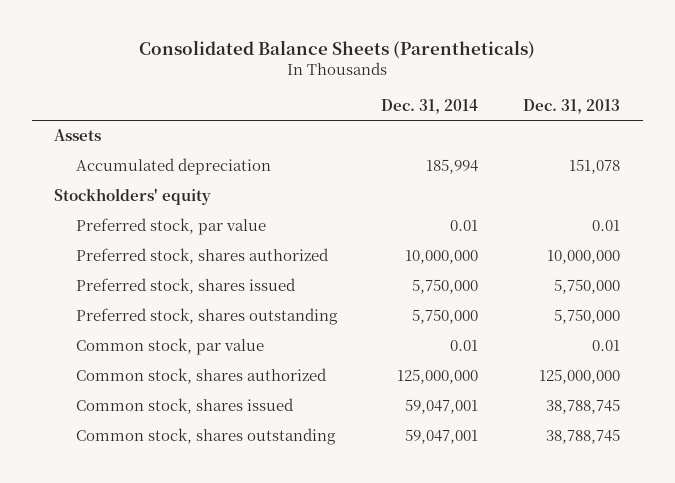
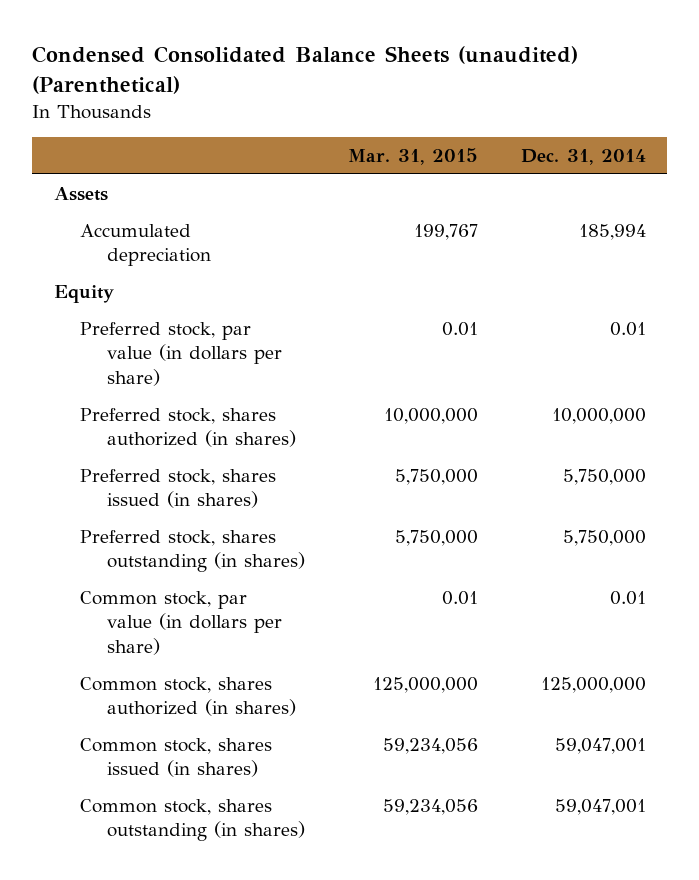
[139,40,536,60] Consolidated Balance Sheets (Parentheticals) -> [32,45,579,94] Condensed Consolidated Balance Sheets (unaudited) (Parenthetical)
[523,98,621,114] Dec. 31, 2013 -> none
none -> [347,147,478,165] Mar. 31, 2015
[54,188,212,206] Stockholders' equity -> [53,284,114,303] Equity
[75,218,266,236] Preferred stock, par value -> [80,321,282,386] Preferred stock, par value (in dollars per share)
[75,248,329,265] Preferred stock, shares authorized -> [80,407,296,448] Preferred stock, shares authorized (in shares)
[75,278,296,295] Preferred stock, shares issued -> [80,468,277,509] Preferred stock, shares issued (in shares)
[75,308,338,326] Preferred stock, shares outstanding -> [80,529,305,573] Preferred stock, shares outstanding (in shares)
[75,338,264,356] Common stock, par value -> [80,590,282,655] Common stock, par value (in dollars per share)
[75,368,327,385] Common stock, shares authorized -> [80,676,296,717] Common stock, shares authorized (in shares)
[75,398,294,415] Common stock, shares issued -> [80,737,273,778] Common stock, shares issued (in shares)
[75,428,336,446] Common stock, shares outstanding -> [80,798,305,842] Common stock, shares outstanding (in shares)

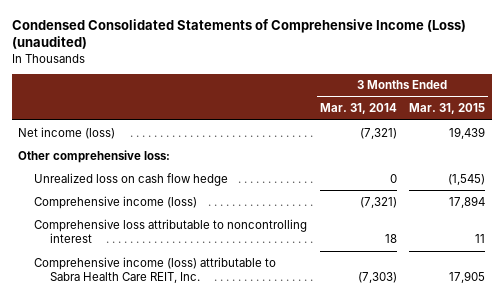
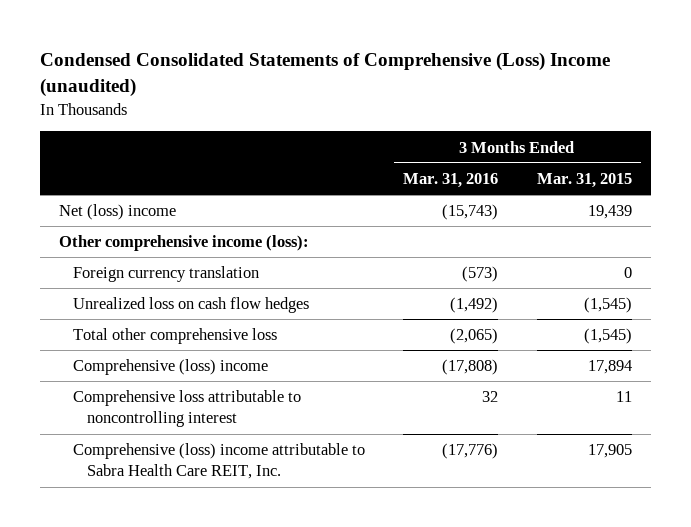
[12,18,467,50] Condensed Consolidated Statements of Comprehensive Income (Loss) (unaudited) -> [40,52,611,98] Condensed Consolidated Statements of Comprehensive (Loss) Income (unaudited)
[319,103,397,115] Mar. 31, 2014 -> none
none -> [403,173,499,189] Mar. 31, 2016
[18,126,116,139] Net income (loss) -> [59,204,177,221] Net (loss) income
[18,149,171,163] Other comprehensive loss: -> [59,235,310,252] Other comprehensive income (loss):
none -> [73,266,260,283] Foreign currency translation
[34,172,229,186] Unrealized loss on cash flow hedge -> [73,297,310,314] Unrealized loss on cash flow hedges
none -> [73,328,278,345] Total other comprehensive loss
[34,195,198,209] Comprehensive income (loss) -> [73,359,269,376] Comprehensive (loss) income
[34,256,277,284] Comprehensive income (loss) attributable to Sabra Health Care REIT, Inc. -> [73,443,366,480] Comprehensive (loss) income attributable to Sabra Health Care REIT, Inc.

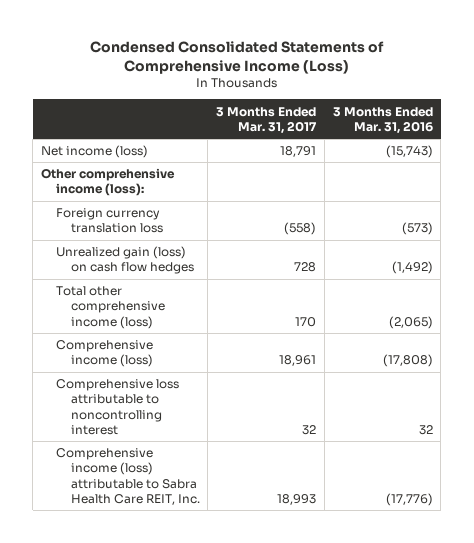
[40,52,611,98] Condensed Consolidated Statements of Comprehensive (Loss) Income (unaudited) -> [89,40,384,74] Condensed Consolidated Statements of Comprehensive Income (Loss)
[536,173,632,189] Mar. 31, 2015 -> none
none -> [216,106,318,134] 3 Months Ended Mar. 31, 2017
[59,204,177,221] Net (loss) income -> [41,145,149,159] Net income (loss)
[73,266,260,283] Foreign currency translation -> [55,208,163,234] Foreign currency translation loss
[73,297,310,314] Unrealized loss on cash flow hedges -> [55,246,194,275] Unrealized gain (loss) on cash flow hedges
[73,328,278,345] Total other comprehensive loss -> [55,286,165,329] Total other comprehensive income (loss)
[73,359,269,376] Comprehensive (loss) income -> [55,340,153,368] Comprehensive income (loss)
[73,443,366,480] Comprehensive (loss) income attributable to Sabra Health Care REIT, Inc. -> [55,448,200,506] Comprehensive income (loss) attributable to Sabra Health Care REIT, Inc.

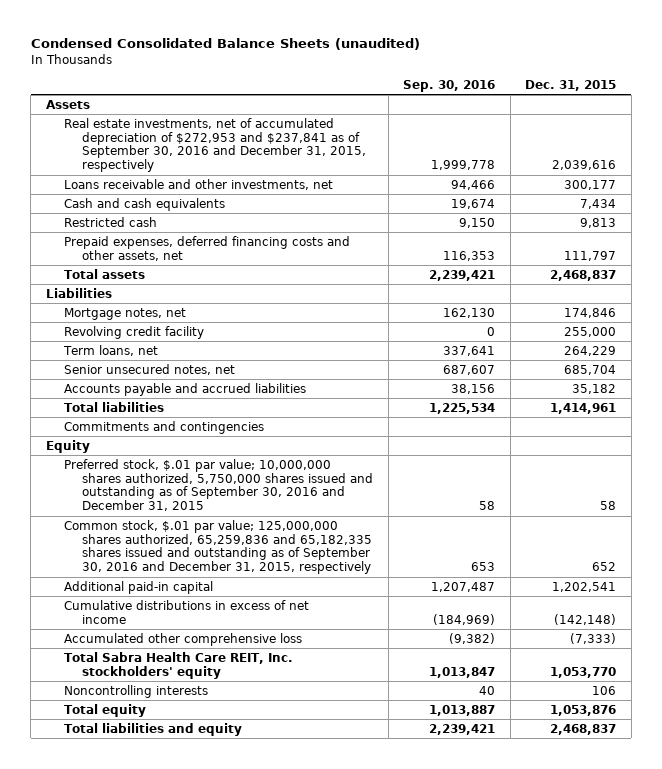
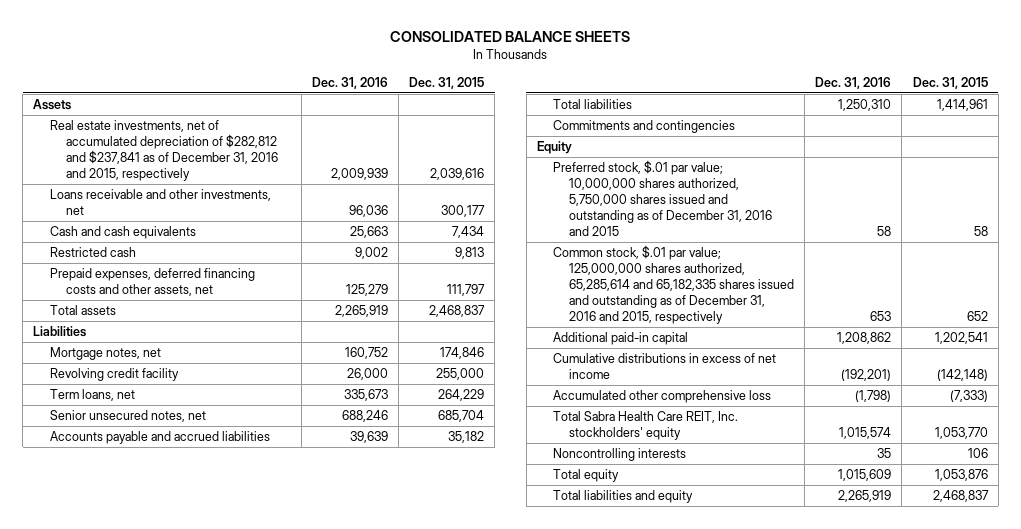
[30,38,420,51] Condensed Consolidated Balance Sheets (unaudited) -> [390,31,631,43] CONSOLIDATED BALANCE SHEETS
[403,79,496,92] Sep. 30, 2016 -> none
none -> [312,76,389,89] Dec. 31, 2016
[63,117,367,173] Real estate investments, net of accumulated depreciation of $272,953 and $237,841 as of September 30, 2016 and December 31, 2015, respectively -> [49,120,278,181] Real estate investments, net of accumulated depreciation of $282,812 and $237,841 as of December 31, 2016 and 2015, respectively
[63,458,374,512] Preferred stock, $.01 par value; 10,000,000 shares authorized, 5,750,000 shares issued and outstanding as of September 30, 2016 and December 31, 2015 -> [552,160,773,236] Preferred stock, $.01 par value; 10,000,000 shares authorized, 5,750,000 shares issued and outstanding as of December 31, 2016 and 2015
[63,519,373,575] Common stock, $.01 par value; 125,000,000 shares authorized, 65,259,836 and 65,182,335 shares issued and outstanding as of September 30, 2016 and December 31, 2015, respectively -> [552,245,795,324] Common stock, $.01 par value; 125,000,000 shares authorized, 65,285,614 and 65,182,335 shares issued and outstanding as of December 31, 2016 and 2015, respectively

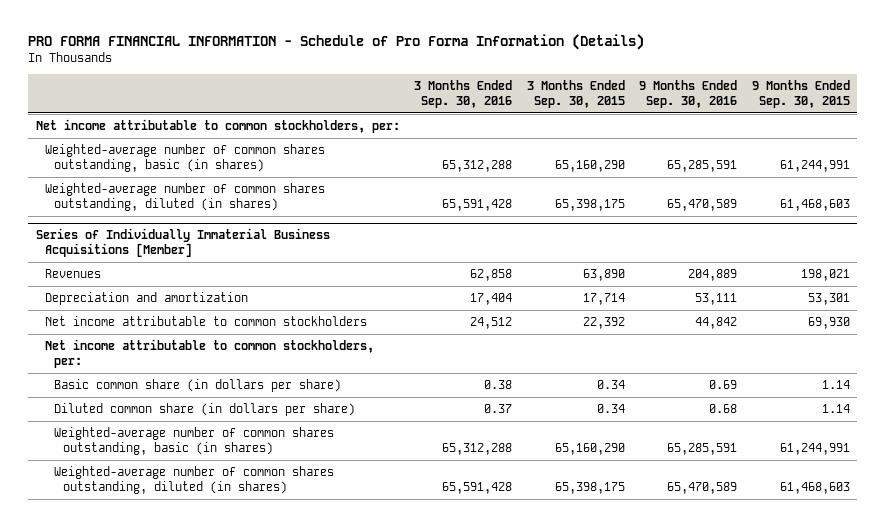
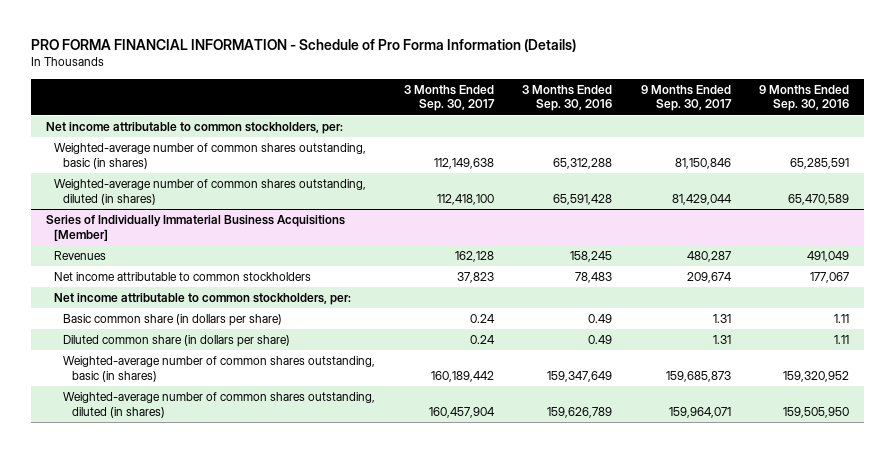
[526,79,625,108] 3 Months Ended Sep. 30, 2015 -> none
[751,79,850,108] 9 Months Ended Sep. 30, 2015 -> none
none -> [403,84,495,112] 3 Months Ended Sep. 30, 2017
none -> [640,84,732,112] 9 Months Ended Sep. 30, 2017
[44,291,248,305] Depreciation and amortization -> none
[470,268,513,281] 62,858 -> [570,250,613,262] 158,245
[688,268,738,281] 204,889 -> [807,250,850,262] 491,049
[470,316,513,329] 24,512 -> [575,271,613,283] 78,483
[695,316,738,329] 44,842 -> [810,271,850,283] 177,067
[484,379,513,389] 0.38 -> [588,313,613,323] 0.49
[709,379,738,389] 0.69 -> [834,313,850,323] 1.11
[484,403,513,413] 0.37 -> [588,334,613,344] 0.49
[709,403,738,413] 0.68 -> [834,334,850,344] 1.11
[442,442,513,455] 65,312,288 -> [547,370,613,382] 159,347,649
[667,442,738,455] 65,285,591 -> [783,370,850,382] 159,320,952
[442,481,513,494] 65,591,428 -> [547,406,613,418] 159,626,789
[667,481,738,494] 65,470,589 -> [783,406,850,418] 159,505,950

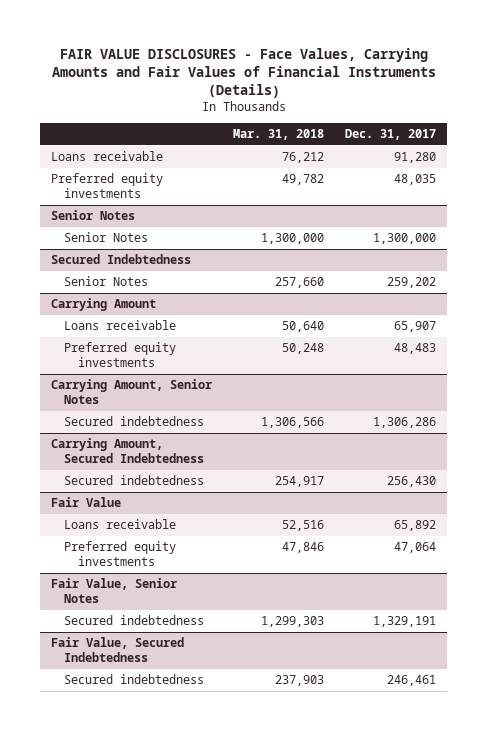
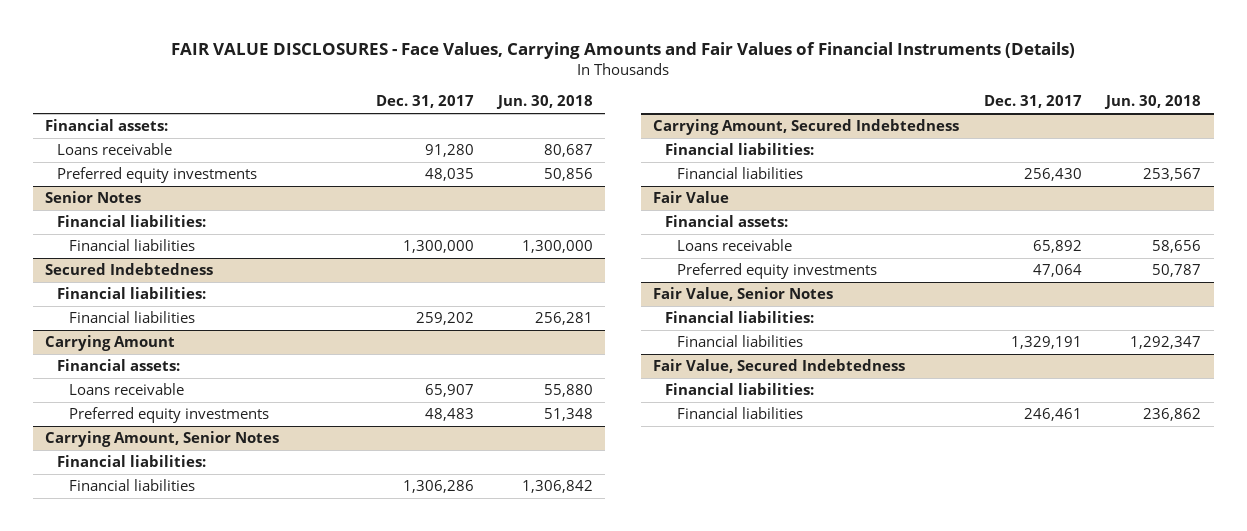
[233,129,325,141] Mar. 31, 2018 -> none
none -> [496,95,594,110] Jun. 30, 2018
none -> [45,119,169,132] Financial assets:
none -> [56,215,206,228] Financial liabilities:
[64,232,149,243] Senior Notes -> [68,239,195,252] Financial liabilities
none -> [56,287,206,300] Financial liabilities:
[64,276,149,287] Senior Notes -> [68,311,195,324] Financial liabilities
none -> [56,359,180,372] Financial assets:
none -> [56,455,206,468] Financial liabilities:
[64,416,205,427] Secured indebtedness -> [68,479,195,492] Financial liabilities
none -> [665,143,815,156] Financial liabilities:
[64,475,205,486] Secured indebtedness -> [676,167,803,180] Financial liabilities
none -> [665,215,789,228] Financial assets:
none -> [665,311,815,324] Financial liabilities:
[64,615,205,626] Secured indebtedness -> [676,335,803,348] Financial liabilities
none -> [665,383,815,396] Financial liabilities:
[64,674,205,685] Secured indebtedness -> [676,407,803,420] Financial liabilities

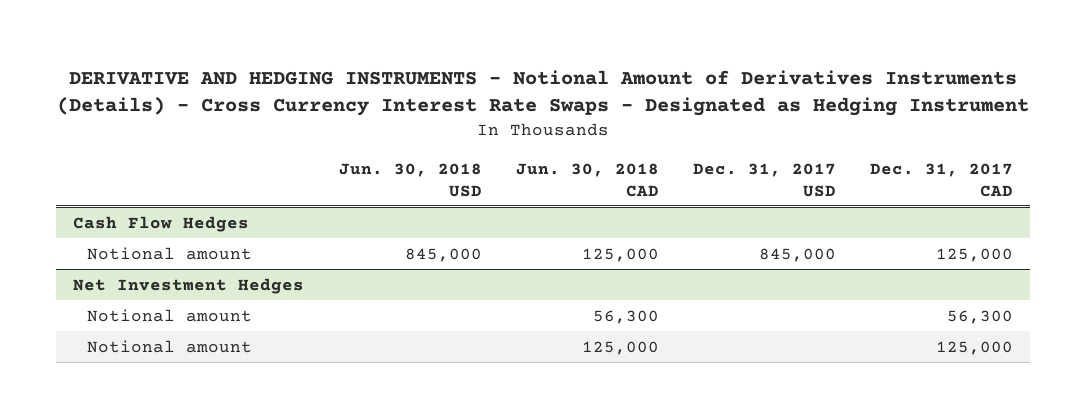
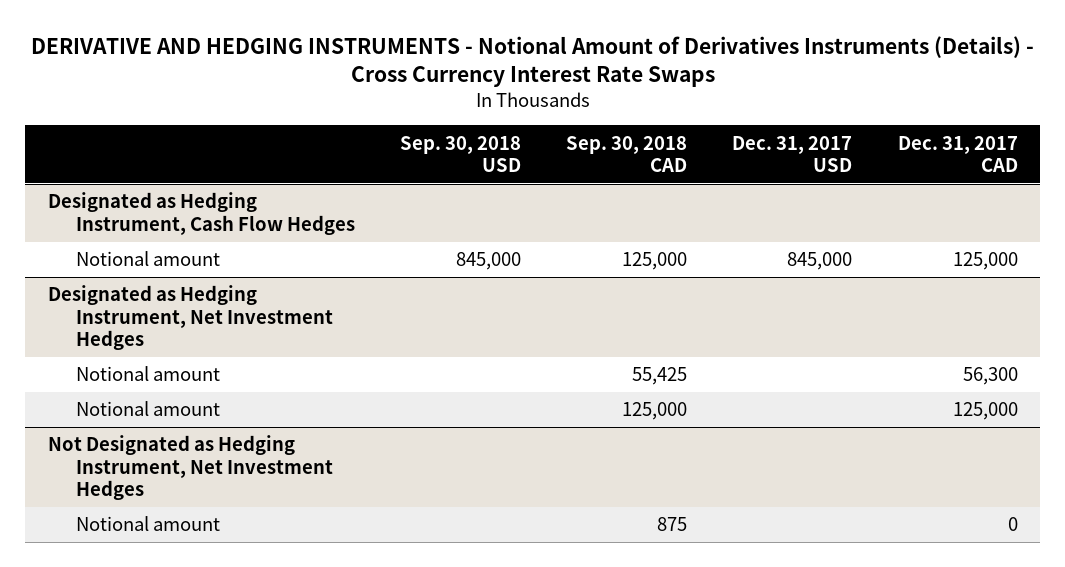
[57,69,1030,117] DERIVATIVE AND HEDGING INSTRUMENTS - Notional Amount of Derivatives Instruments (Details) - Cross Currency Interest Rate Swaps - Designated as Hedging Instrument -> [30,35,1034,88] DERIVATIVE AND HEDGING INSTRUMENTS - Notional Amount of Derivatives Instruments (Details) - Cross Currency Interest Rate Swaps
[338,162,482,197] Jun. 30, 2018 USD -> none
[515,162,659,197] Jun. 30, 2018 CAD -> none
none -> [400,135,522,173] Sep. 30, 2018 USD
none -> [566,135,688,173] Sep. 30, 2018 CAD
[73,215,250,232] Cash Flow Hedges -> none
none -> [47,192,356,235] Designated as Hedging Instrument, Cash Flow Hedges
[73,277,305,294] Net Investment Hedges -> none
none -> [47,285,334,350] Designated as Hedging Instrument, Net Investment Hedges
none -> [47,435,334,500] Not Designated as Hedging Instrument, Net Investment Hedges
none -> [76,516,221,532] Notional amount

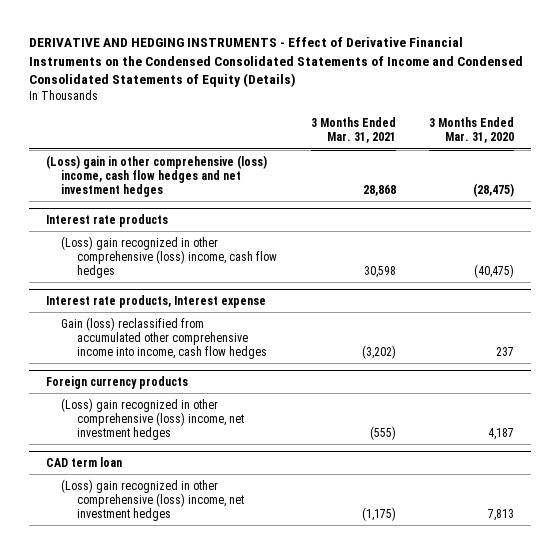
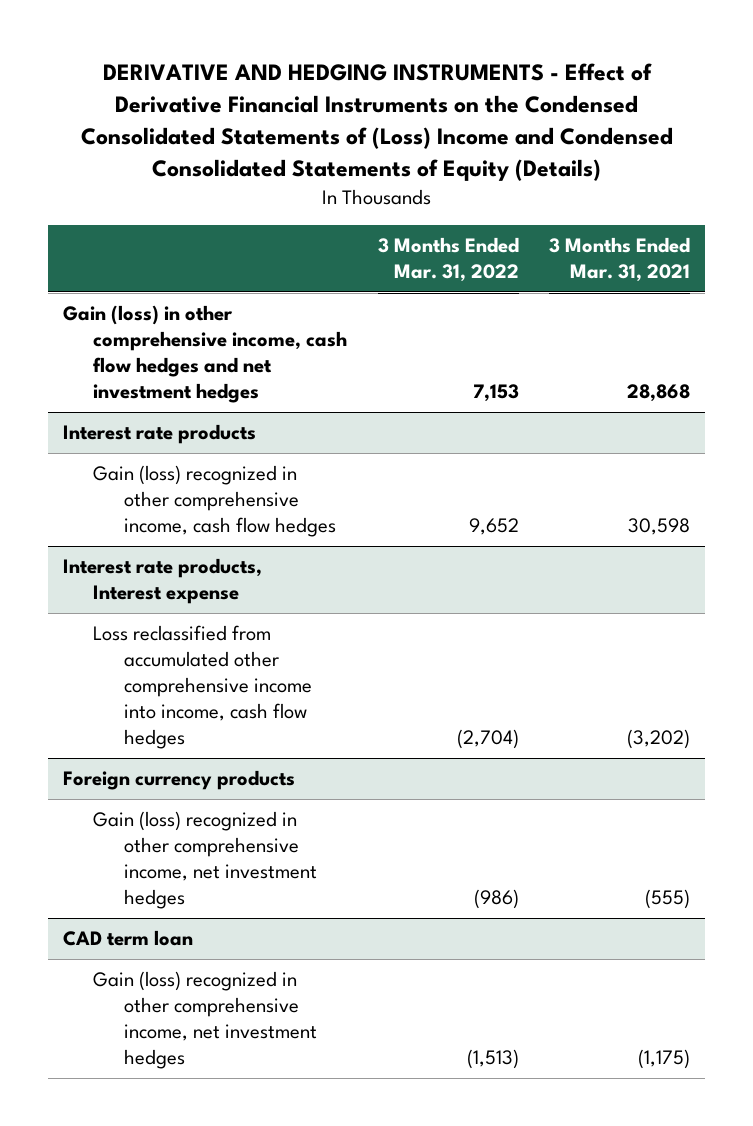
[28,37,523,87] DERIVATIVE AND HEDGING INSTRUMENTS - Effect of Derivative Financial Instruments on the Condensed Consolidated Statements of Income and Condensed Consolidated Statements of Equity (Details) -> [80,63,673,182] DERIVATIVE AND HEDGING INSTRUMENTS - Effect of Derivative Financial Instruments on the Condensed Consolidated Statements of (Loss) Income and Condensed Consolidated Statements of Equity (Details)
[429,117,515,144] 3 Months Ended Mar. 31, 2020 -> none
none -> [377,237,519,283] 3 Months Ended Mar. 31, 2022
[45,154,267,197] (Loss) gain in other comprehensive (loss) income, cash flow hedges and net investment hedges -> [63,305,348,404] Gain (loss) in other comprehensive income, cash flow hedges and net investment hedges
[61,235,278,278] (Loss) gain recognized in other comprehensive (loss) income, cash flow hedges -> [93,465,336,538] Gain (loss) recognized in other comprehensive income, cash flow hedges
[61,316,268,359] Gain (loss) reclassified from accumulated other comprehensive income into income, cash flow hedges -> [93,625,312,749] Loss reclassified from accumulated other comprehensive income into income, cash flow hedges
[61,397,245,440] (Loss) gain recognized in other comprehensive (loss) income, net investment hedges -> [93,811,317,910] Gain (loss) recognized in other comprehensive income, net investment hedges
[61,478,245,521] (Loss) gain recognized in other comprehensive (loss) income, net investment hedges -> [93,971,317,1070] Gain (loss) recognized in other comprehensive income, net investment hedges

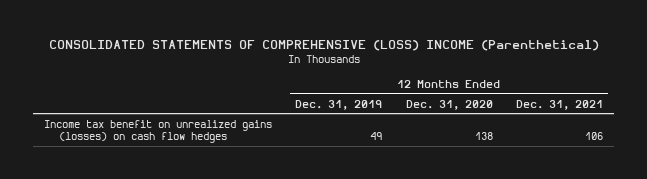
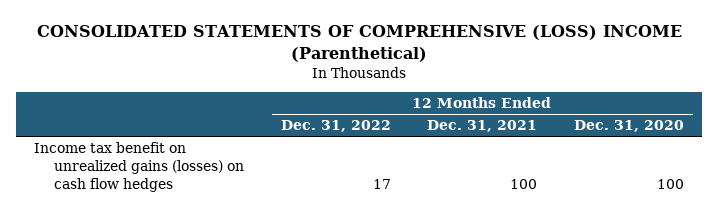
[295,99,383,110] Dec. 31, 2019 -> none
none -> [280,120,391,133] Dec. 31, 2022
[474,132,493,141] 138 -> [656,179,684,190] 100
[584,132,603,141] 106 -> [510,179,538,190] 100

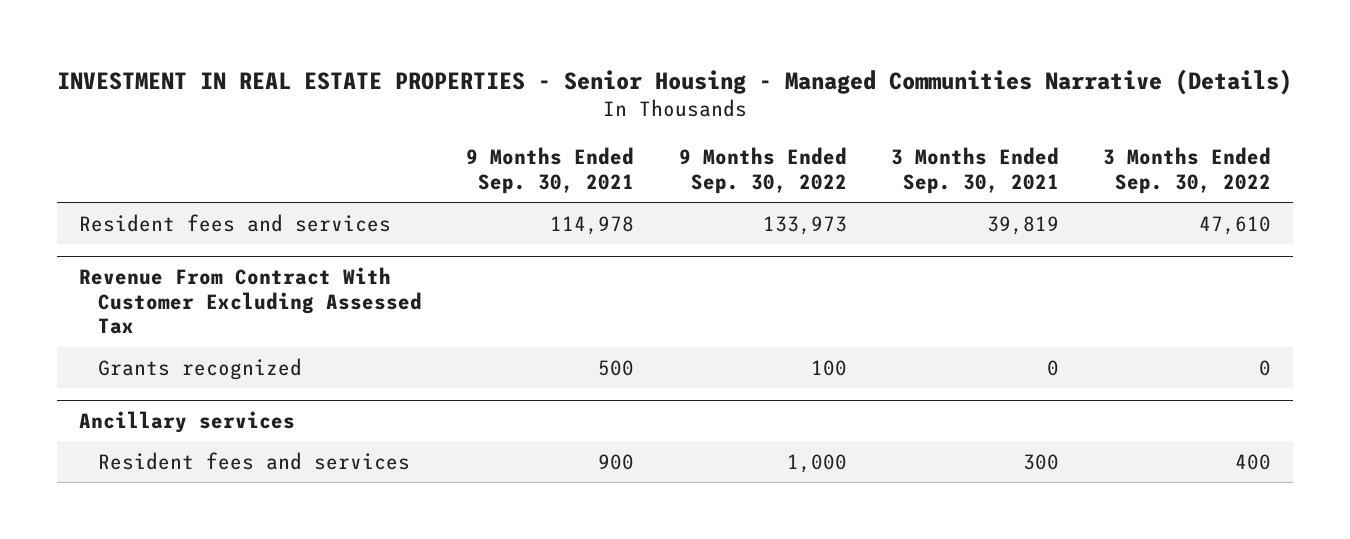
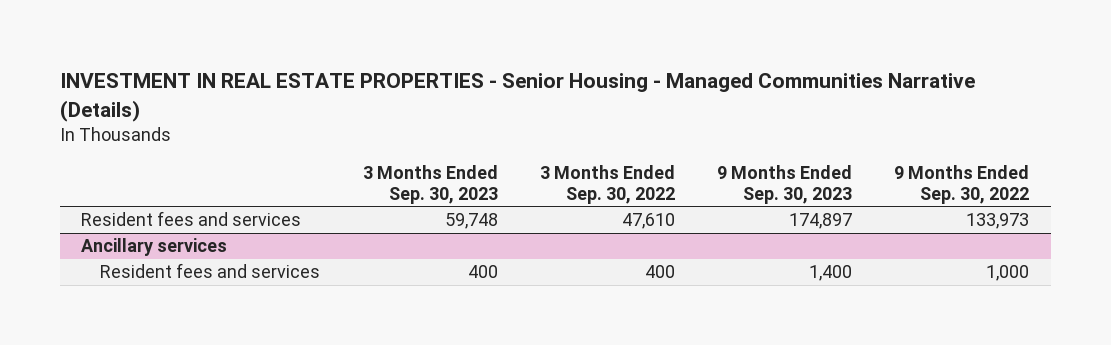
[466,147,635,194] 9 Months Ended Sep. 30, 2021 -> none
[890,147,1059,194] 3 Months Ended Sep. 30, 2021 -> none
none -> [362,164,498,204] 3 Months Ended Sep. 30, 2023
none -> [717,164,853,204] 9 Months Ended Sep. 30, 2023
[79,266,423,335] Revenue From Contract With Customer Excluding Assessed Tax -> none
[98,357,303,380] Grants recognized -> none

